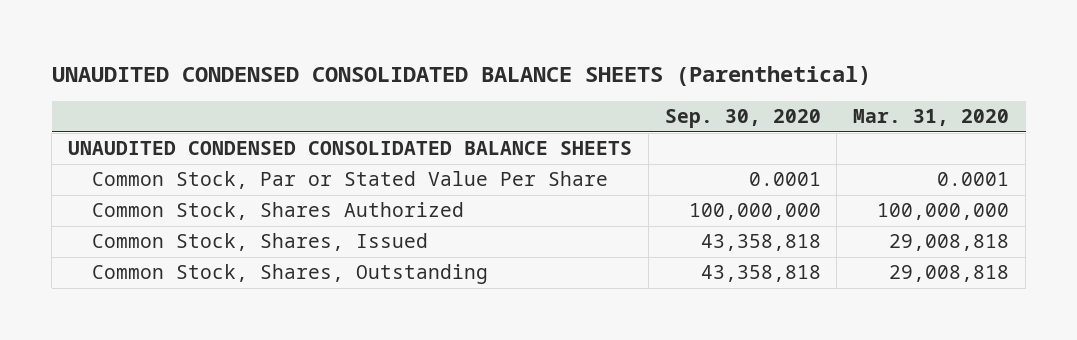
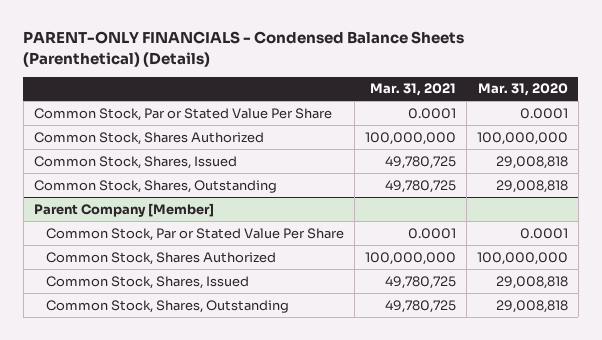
[51,65,871,86] UNAUDITED CONDENSED CONSOLIDATED BALANCE SHEETS (Parenthetical) -> [23,31,465,67] PARENT-ONLY FINANCIALS - Condensed Balance Sheets (Parenthetical) (Details)
[664,109,821,129] Sep. 30, 2020 -> none
none -> [369,83,456,97] Mar. 31, 2021
[68,141,633,156] UNAUDITED CONDENSED CONSOLIDATED BALANCE SHEETS -> none
none -> [33,202,214,217] Parent Company [Member]
none -> [46,227,345,241] Common Stock, Par or Stated Value Per Share
none -> [46,251,277,265] Common Stock, Shares Authorized
none -> [46,275,250,289] Common Stock, Shares, Issued
none -> [46,299,290,313] Common Stock, Shares, Outstanding

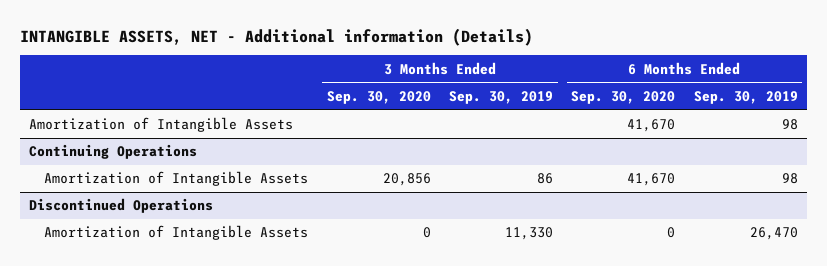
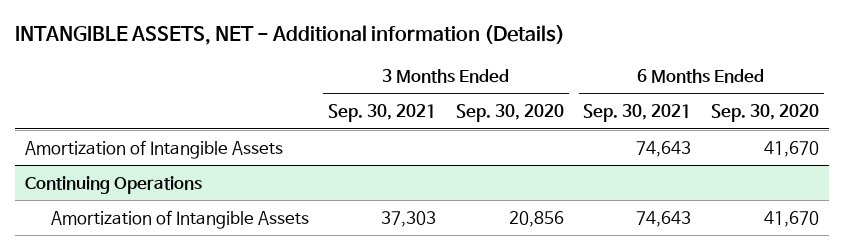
[449,91,554,105] Sep. 30, 2019 -> none
[693,91,798,105] Sep. 30, 2019 -> none
none -> [328,104,437,123] Sep. 30, 2021
none -> [583,104,692,123] Sep. 30, 2021
[29,198,214,214] Discontinued Operations -> none
[44,225,309,241] Amortization of Intangible Assets -> none

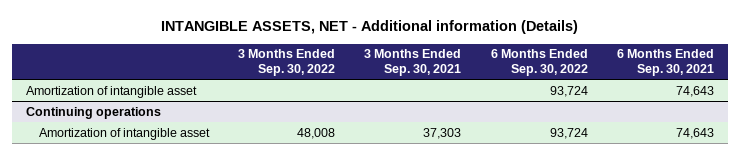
[455,104,564,123] Sep. 30, 2020 -> none
[711,104,820,123] Sep. 30, 2020 -> none
none -> [238,49,336,77] 3 Months Ended Sep. 30, 2022
none -> [490,49,588,77] 6 Months Ended Sep. 30, 2022
[24,139,283,159] Amortization of Intangible Assets -> [26,85,198,98] Amortization of intangible asset
[24,175,202,194] Continuing Operations -> [26,106,162,119] Continuing operations
[50,209,309,229] Amortization of Intangible Assets -> [39,127,211,140] Amortization of intangible asset

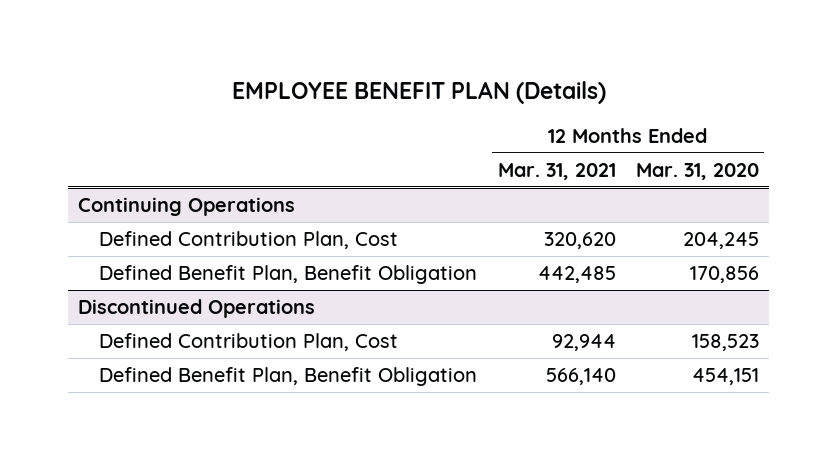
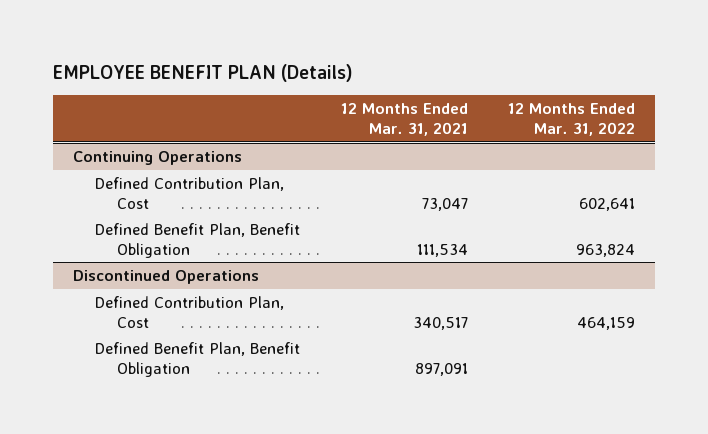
[635,162,759,180] Mar. 31, 2020 -> none
none -> [508,103,636,136] 12 Months Ended Mar. 31, 2022
[543,231,616,249] 320,620 -> [421,197,468,211] 73,047
[537,265,616,283] 442,485 -> [416,243,468,257] 111,534
[551,333,616,351] 92,944 -> [412,316,468,330] 340,517
[545,367,616,385] 566,140 -> [414,362,468,376] 897,091

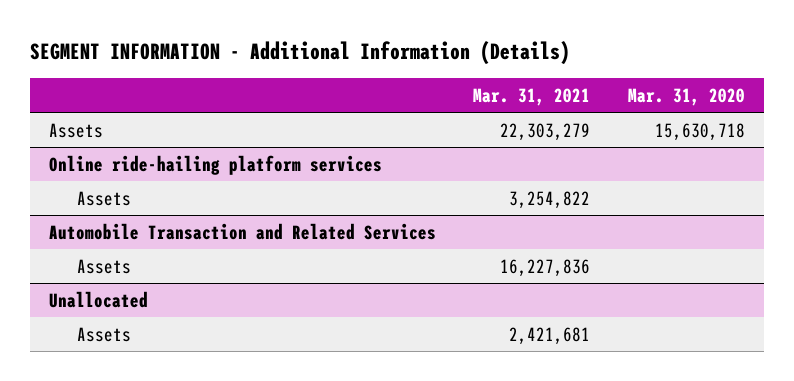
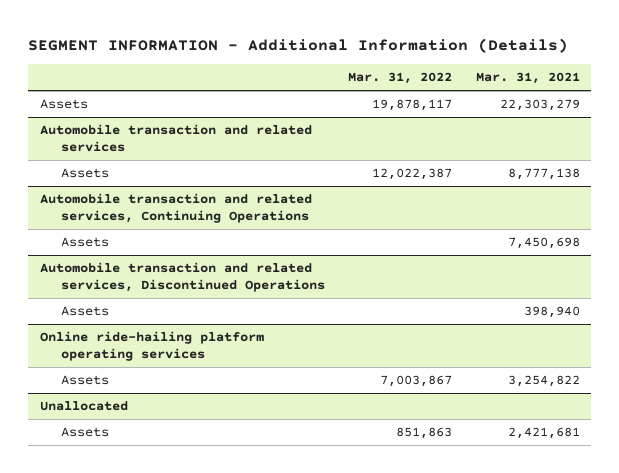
[628,87,746,106] Mar. 31, 2020 -> none
none -> [348,72,453,85] Mar. 31, 2022
none -> [39,124,312,153] Automobile transaction and related services
none -> [60,168,109,179] Assets
none -> [39,193,312,224] Automobile transaction and related services, Continuing Operations
none -> [60,237,109,248] Assets
none -> [39,262,325,293] Automobile transaction and related services, Discontinued Operations
none -> [60,306,109,317] Assets
[48,154,382,175] Online ride-hailing platform services -> [39,331,264,362] Online ride-hailing platform operating services
[48,222,436,240] Automobile Transaction and Related Services -> none
[76,258,131,274] Assets -> none

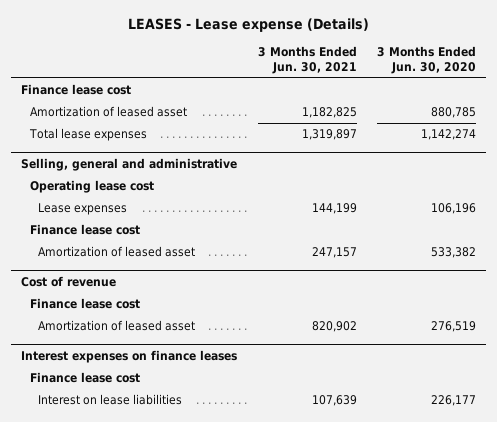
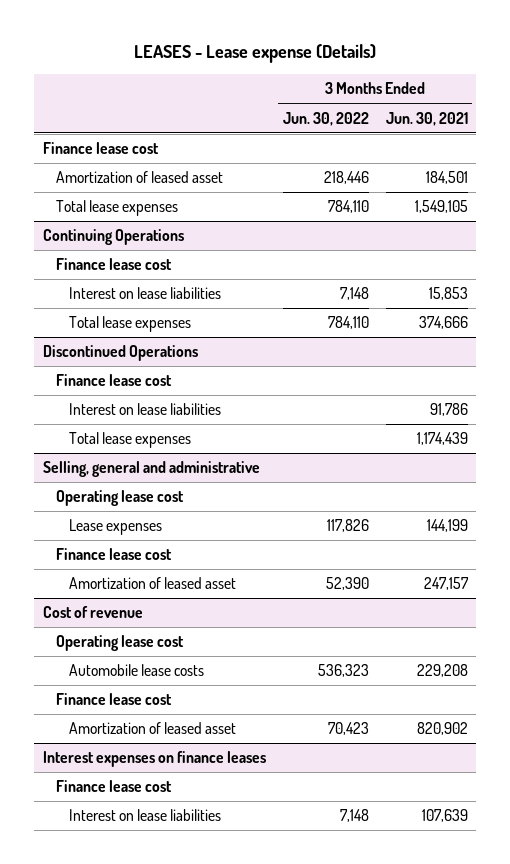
[377,46,477,75] 3 Months Ended Jun. 30, 2020 -> none
none -> [282,111,369,126] Jun. 30, 2022
[301,107,357,119] 1,182,825 -> [425,171,468,185] 184,501
[301,129,357,141] 1,319,897 -> [414,200,468,214] 1,549,105
none -> [42,229,184,246] Continuing Operations
none -> [56,258,173,271] Finance lease cost
none -> [69,287,222,300] Interest on lease liabilities
none -> [69,316,192,333] Total lease expenses
none -> [42,345,198,362] Discontinued Operations
none -> [56,374,173,387] Finance lease cost
none -> [69,403,222,416] Interest on lease liabilities
none -> [69,432,192,449] Total lease expenses
none -> [56,635,185,652] Operating lease cost
none -> [69,664,205,677] Automobile lease costs

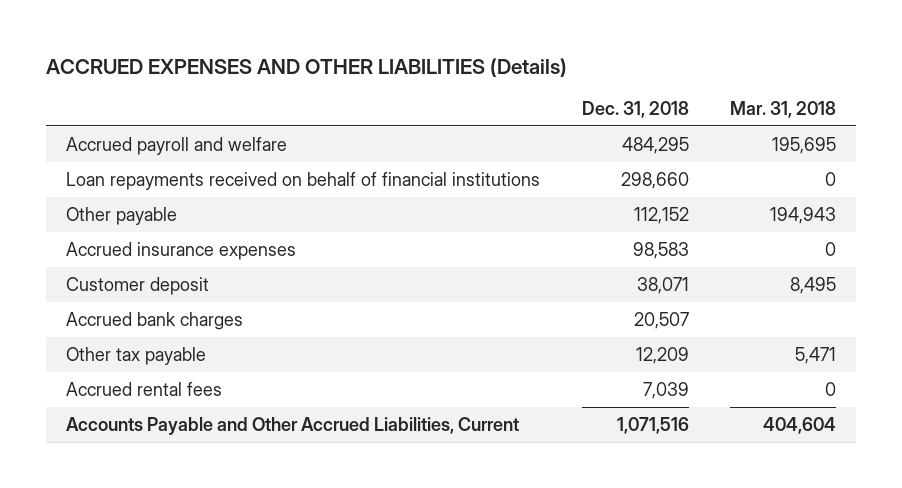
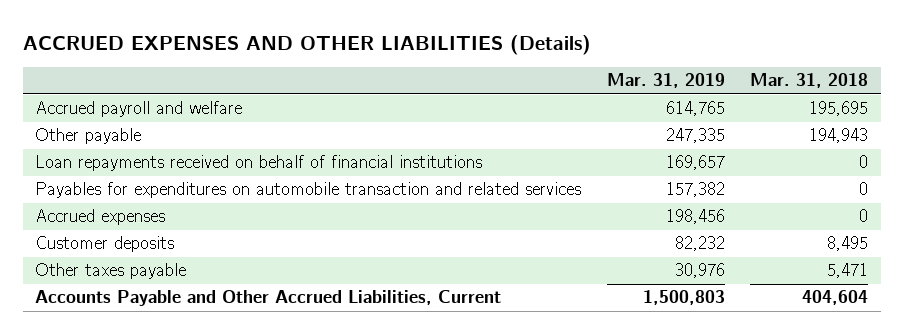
[581,101,689,119] Dec. 31, 2018 -> none
none -> [606,73,725,89] Mar. 31, 2019
[66,311,244,330] Accrued bank charges -> none
[66,381,223,396] Accrued rental fees -> none
[66,171,541,190] Loan repayments received on behalf of financial institutions -> [35,155,483,172] Loan repayments received on behalf of financial institutions
none -> [35,182,582,199] Payables for expenditures on automobile transaction and related services
[66,241,297,260] Accrued insurance expenses -> [35,209,166,226] Accrued expenses
[66,276,210,295] Customer deposit -> [35,236,175,253] Customer deposits
[66,346,207,365] Other tax payable -> [35,263,187,280] Other taxes payable

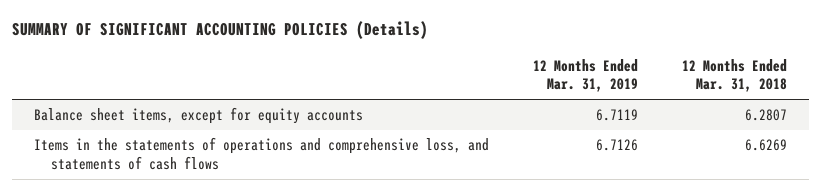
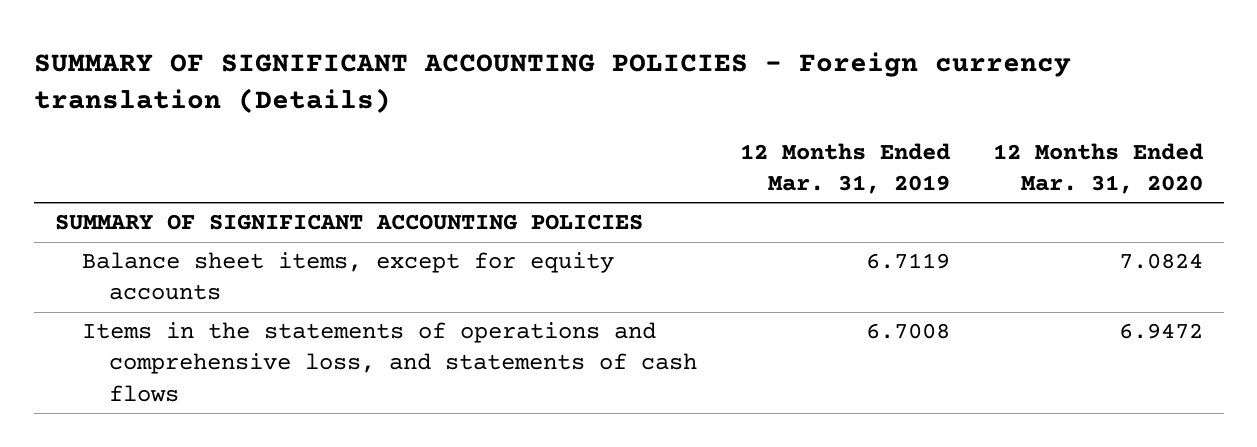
[12,21,429,40] SUMMARY OF SIGNIFICANT ACCOUNTING POLICIES (Details) -> [33,51,1071,114] SUMMARY OF SIGNIFICANT ACCOUNTING POLICIES - Foreign currency translation (Details)
[681,58,787,93] 12 Months Ended Mar. 31, 2018 -> none
none -> [992,142,1203,194] 12 Months Ended Mar. 31, 2020
none -> [54,214,643,231] SUMMARY OF SIGNIFICANT ACCOUNTING POLICIES
[596,139,639,152] 6.7126 -> [865,323,950,340] 6.7008

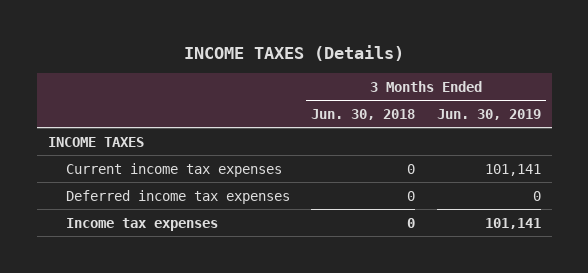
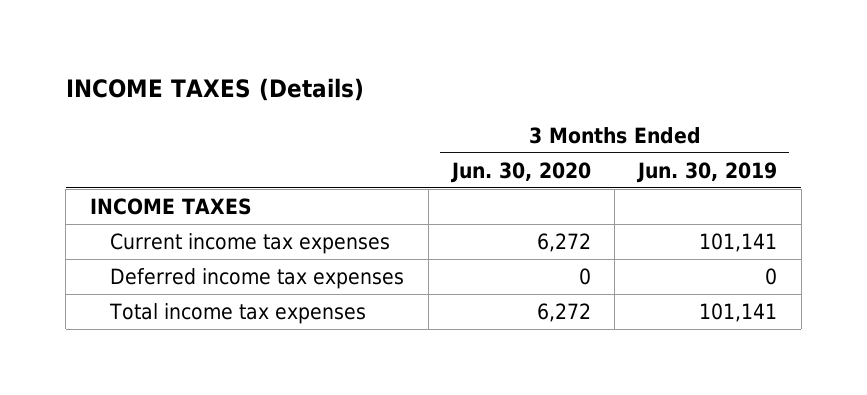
[311,108,416,120] Jun. 30, 2018 -> none
none -> [449,161,591,183] Jun. 30, 2020
[65,217,218,231] Income tax expenses -> [109,302,367,324] Total income tax expenses

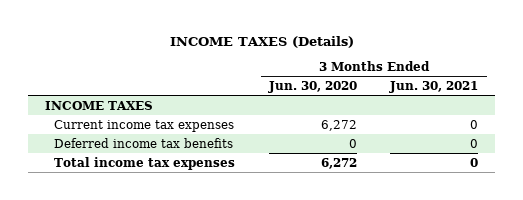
[636,161,778,183] Jun. 30, 2019 -> none
none -> [389,80,479,93] Jun. 30, 2021
[110,267,405,289] Deferred income tax expenses -> [54,137,234,148] Deferred income tax benefits

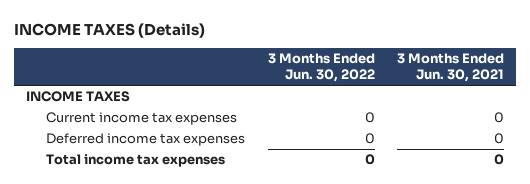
[267,80,357,93] Jun. 30, 2020 -> none
none -> [267,53,375,83] 3 Months Ended Jun. 30, 2022
[54,137,234,148] Deferred income tax benefits -> [45,133,245,147] Deferred income tax expenses

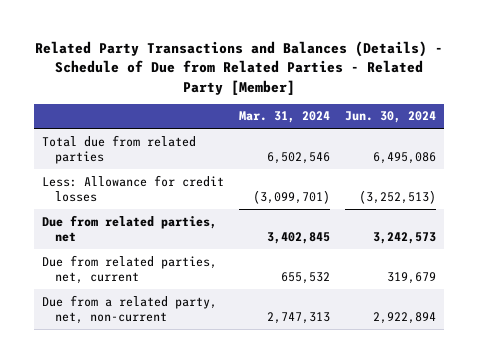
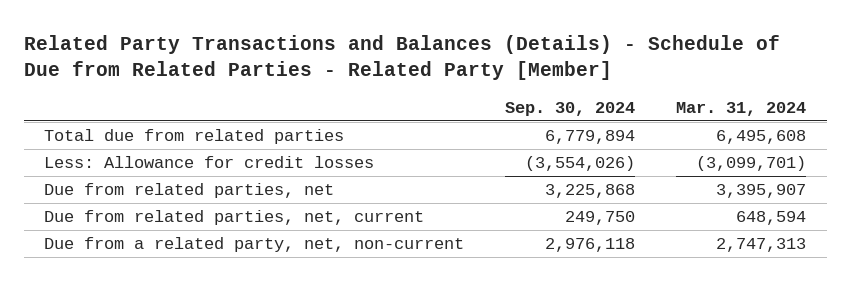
[345,111,437,124] Jun. 30, 2024 -> none
none -> [505,101,636,116] Sep. 30, 2024
[267,152,331,165] 6,502,546 -> [716,130,807,145] 6,495,608
[267,232,331,245] 3,402,845 -> [716,184,807,199] 3,395,907
[281,272,331,285] 655,532 -> [736,211,807,226] 648,594

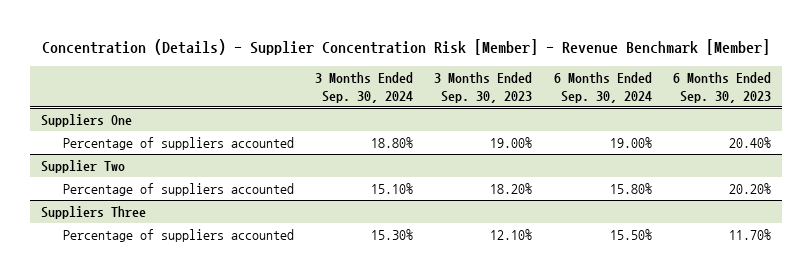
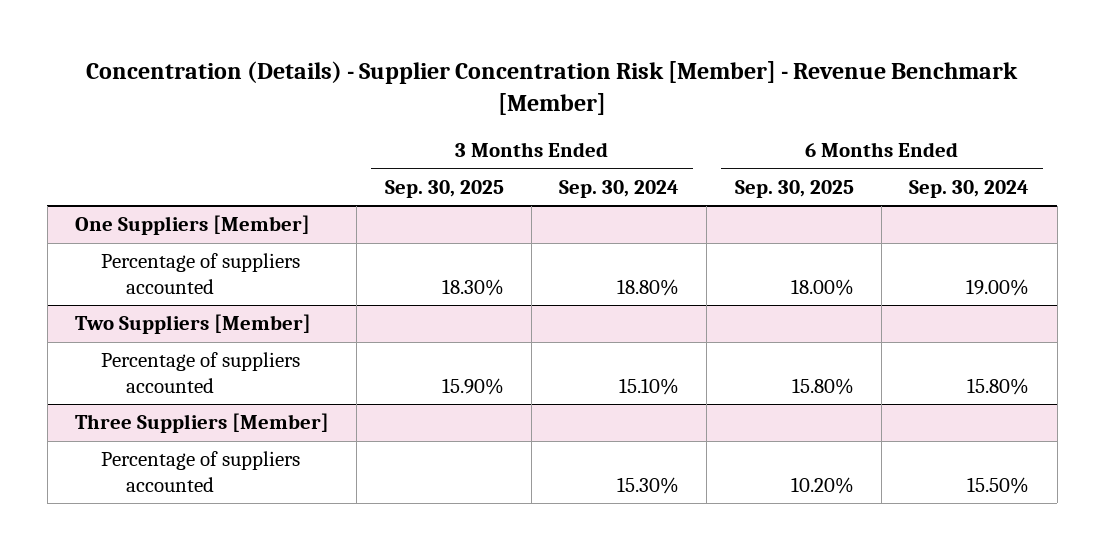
[434,72,533,103] 3 Months Ended Sep. 30, 2023 -> none
[673,72,772,103] 6 Months Ended Sep. 30, 2023 -> none
none -> [384,180,504,199] Sep. 30, 2025
none -> [734,180,854,199] Sep. 30, 2025
[40,114,132,128] Suppliers One -> [74,215,310,236] One Suppliers [Member]
[40,160,125,174] Supplier Two -> [74,314,311,335] Two Suppliers [Member]
[40,206,146,220] Suppliers Three -> [74,413,329,434] Three Suppliers [Member]

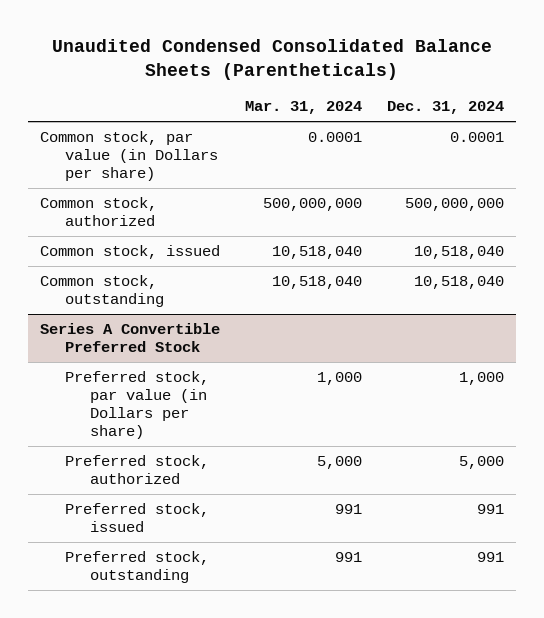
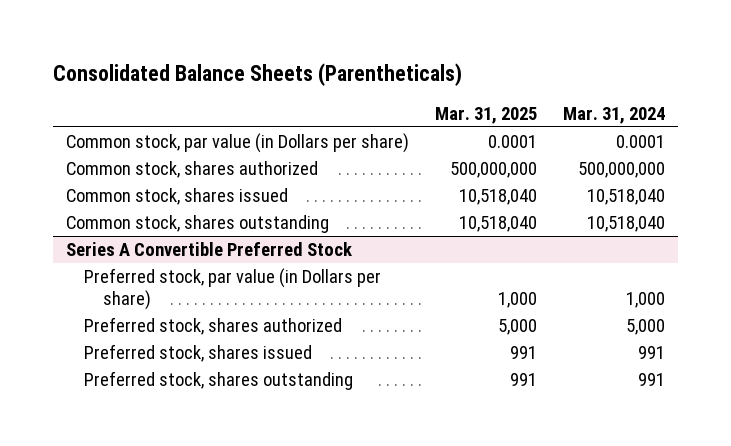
[52,38,493,80] Unaudited Condensed Consolidated Balance Sheets (Parentheticals) -> [52,63,462,87] Consolidated Balance Sheets (Parentheticals)
[386,101,504,115] Dec. 31, 2024 -> none
none -> [434,106,537,124] Mar. 31, 2025
[40,197,158,227] Common stock, authorized -> [65,160,318,178] Common stock, shares authorized
[40,245,221,260] Common stock, issued -> [65,187,288,205] Common stock, shares issued
[40,275,164,308] Common stock, outstanding -> [65,214,329,233] Common stock, shares outstanding
[64,455,209,485] Preferred stock, authorized -> [84,316,343,335] Preferred stock, shares authorized
[64,503,209,533] Preferred stock, issued -> [84,343,313,362] Preferred stock, shares issued
[64,551,209,584] Preferred stock, outstanding -> [84,370,354,390] Preferred stock, shares outstanding

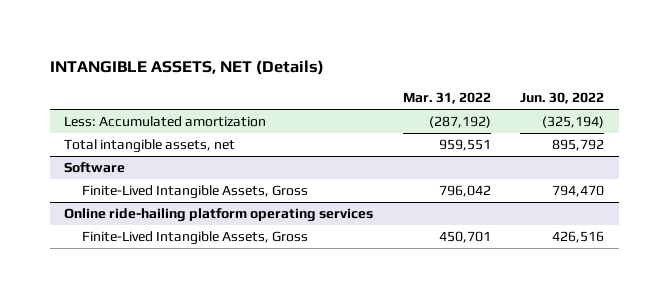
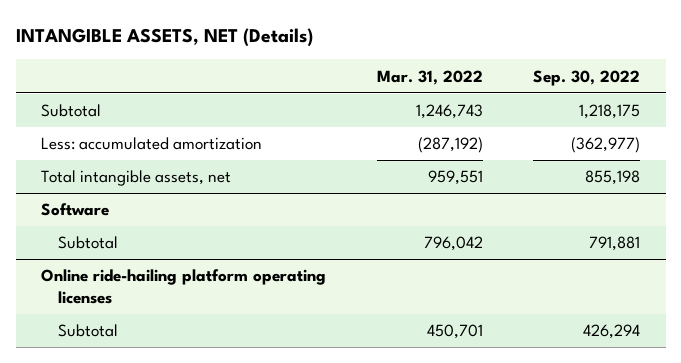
[520,92,605,105] Jun. 30, 2022 -> none
none -> [533,69,641,86] Sep. 30, 2022
none -> [40,104,101,118] Subtotal
[64,116,267,128] Less: Accumulated amortization -> [40,137,262,151] Less: accumulated amortization
[81,185,308,200] Finite-Lived Intangible Assets, Gross -> [57,236,118,250] Subtotal
[64,208,374,223] Online ride-hailing platform operating services -> [40,269,326,305] Online ride-hailing platform operating licenses
[81,231,308,246] Finite-Lived Intangible Assets, Gross -> [57,324,118,338] Subtotal

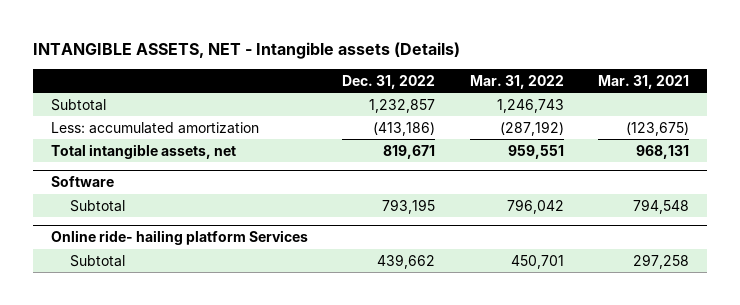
[15,28,313,48] INTANGIBLE ASSETS, NET (Details) -> [33,42,461,60] INTANGIBLE ASSETS, NET - Intangible assets (Details)
[533,69,641,86] Sep. 30, 2022 -> none
none -> [342,74,436,89] Dec. 31, 2022
none -> [598,74,690,89] Mar. 31, 2021
[40,269,326,305] Online ride-hailing platform operating licenses -> [50,230,308,246] Online ride- hailing platform Services

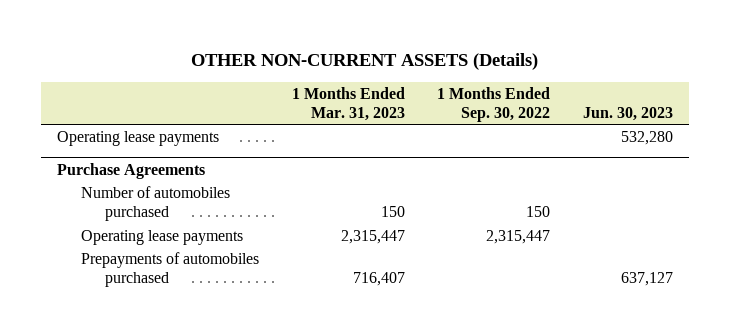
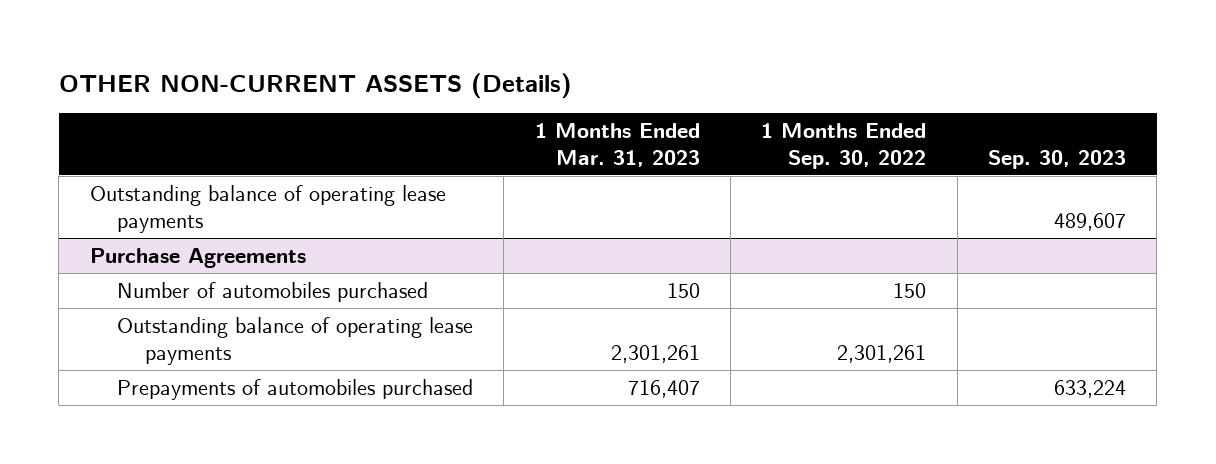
[582,106,673,121] Jun. 30, 2023 -> none
none -> [987,149,1126,169] Sep. 30, 2023
[56,130,219,146] Operating lease payments -> [89,185,446,233] Outstanding balance of operating lease payments
[80,229,243,245] Operating lease payments -> [117,317,474,365] Outstanding balance of operating lease payments
[340,229,405,244] 2,315,447 -> [610,344,700,363] 2,301,261
[486,229,551,244] 2,315,447 -> [837,344,927,363] 2,301,261

